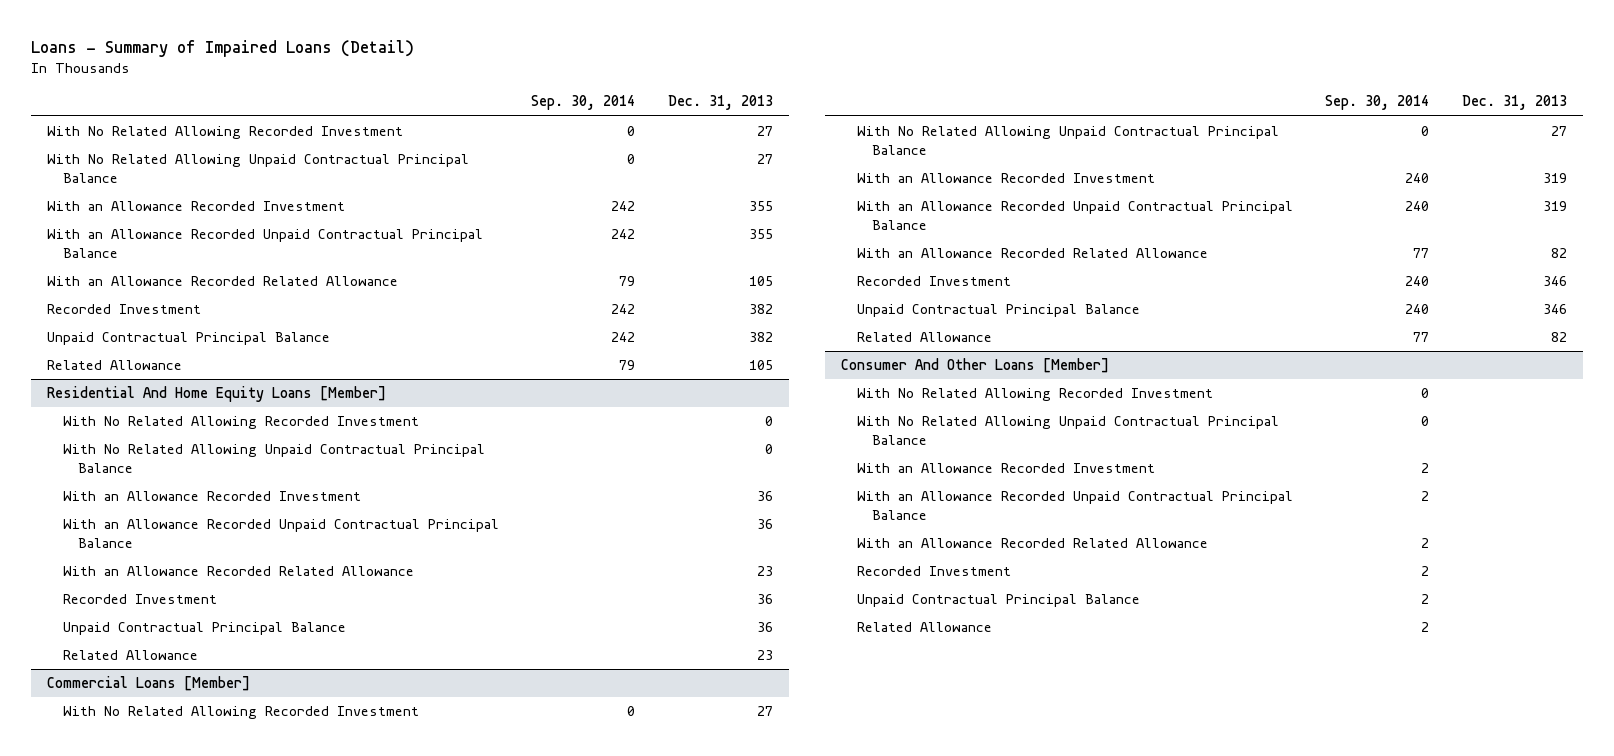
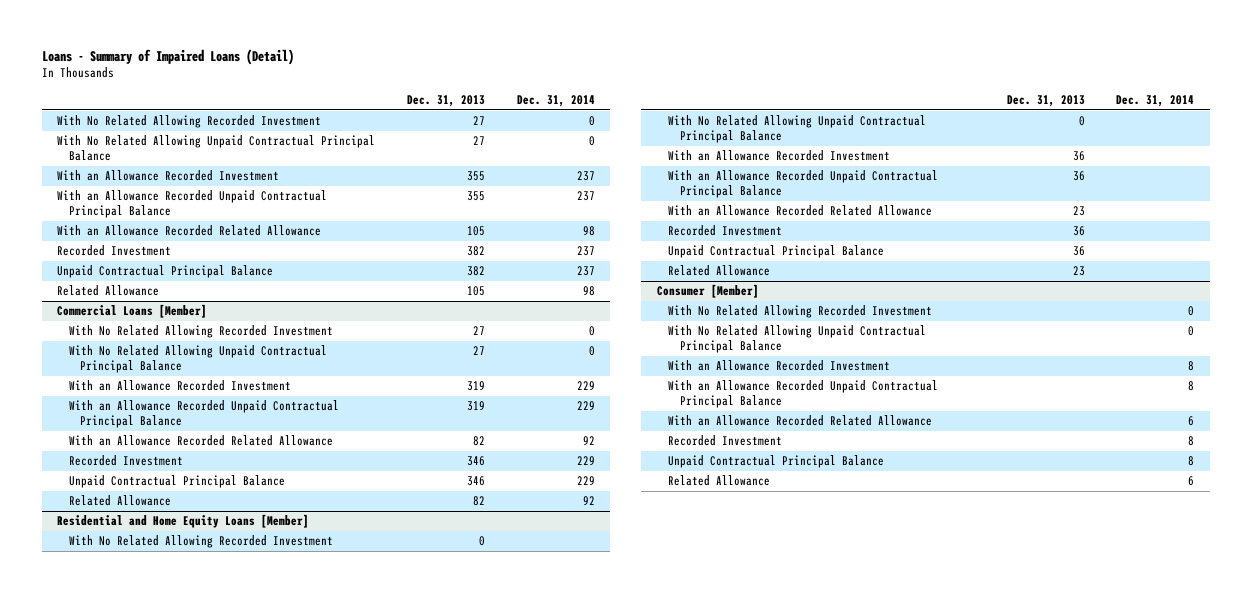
[531,95,636,111] Sep. 30, 2014 -> none
none -> [516,95,595,108] Dec. 31, 2014
[47,386,387,403] Residential And Home Equity Loans [Member] -> none
[62,416,419,430] With No Related Allowing Recorded Investment -> none
[62,444,485,473] With No Related Allowing Unpaid Contractual Principal Balance -> none
[62,491,361,502] With an Allowance Recorded Investment -> none
[62,519,499,548] With an Allowance Recorded Unpaid Contractual Principal Balance -> none
[62,566,414,577] With an Allowance Recorded Related Allowance -> none
[62,594,217,605] Recorded Investment -> none
[62,622,346,636] Unpaid Contractual Principal Balance -> none
[62,650,198,661] Related Allowance -> none
[841,358,1110,374] Consumer And Other Loans [Member] -> none
none -> [57,514,310,529] Residential and Home Equity Loans [Member]
none -> [68,535,333,549] With No Related Allowing Recorded Investment
none -> [668,115,927,143] With No Related Allowing Unpaid Contractual Principal Balance
none -> [668,150,891,162] With an Allowance Recorded Investment
none -> [668,170,939,198] With an Allowance Recorded Unpaid Contractual Principal Balance
none -> [668,205,933,217] With an Allowance Recorded Related Allowance
none -> [668,225,783,237] Recorded Investment
none -> [668,245,885,259] Unpaid Contractual Principal Balance
none -> [668,265,771,277] Related Allowance
none -> [657,284,760,299] Consumer [Member]

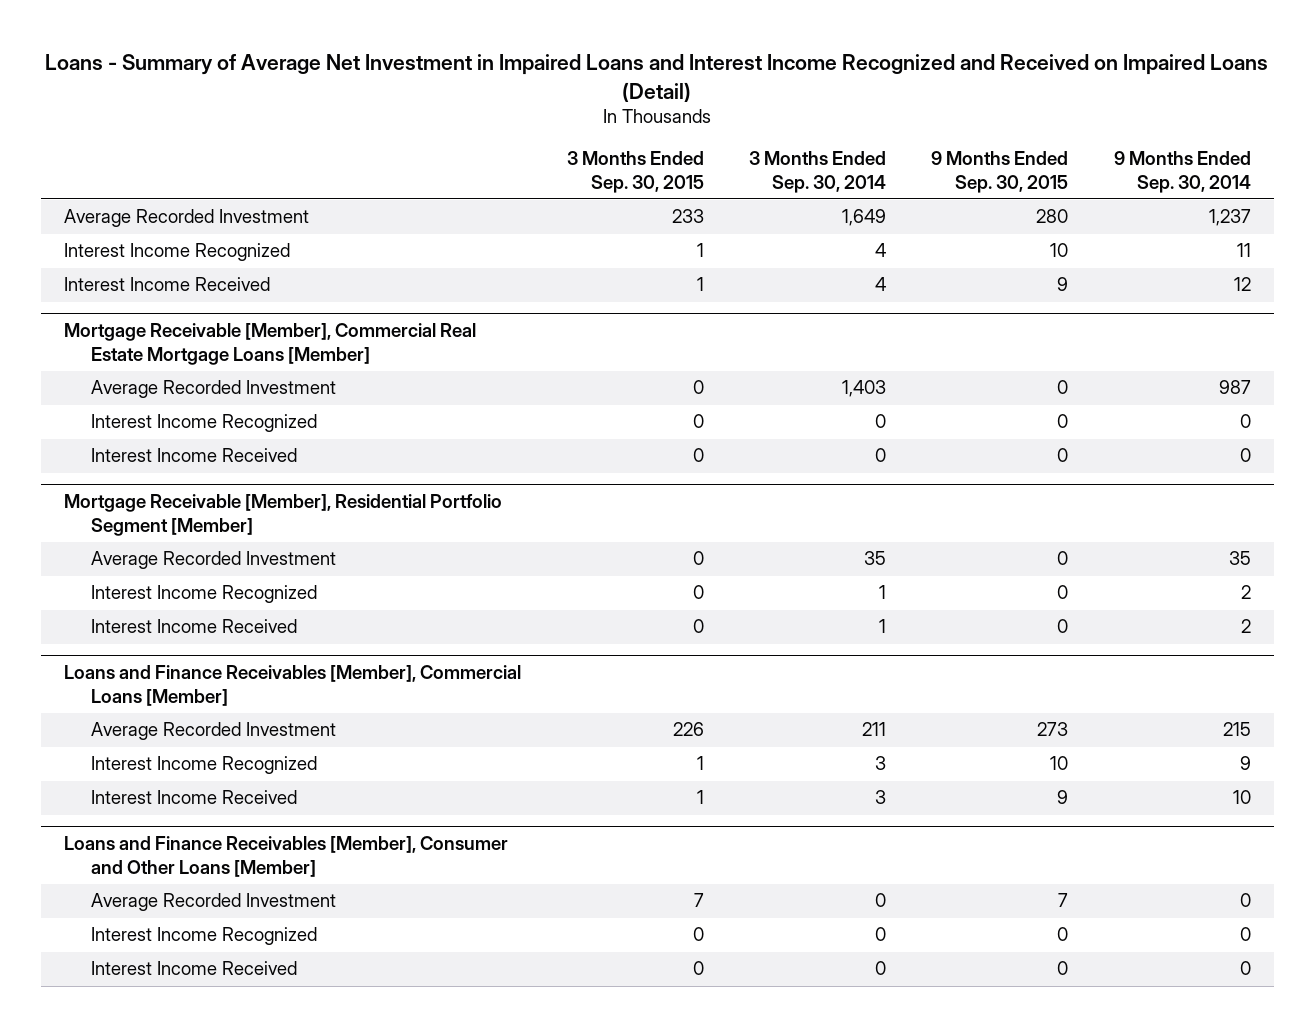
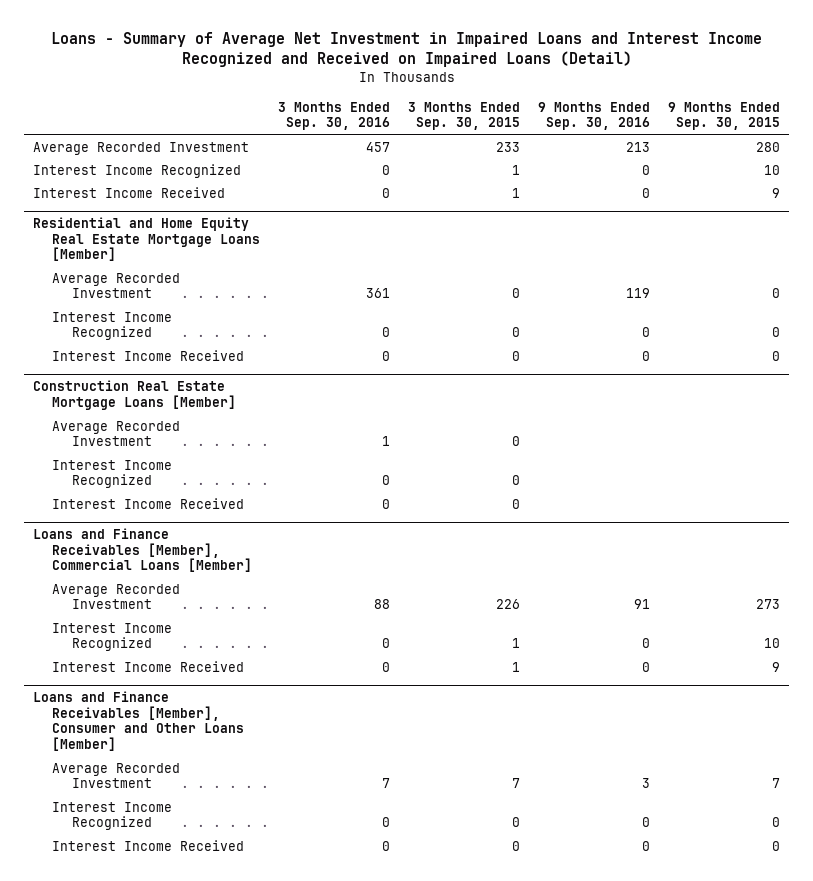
[748,151,886,193] 3 Months Ended Sep. 30, 2014 -> none
[1113,151,1251,193] 9 Months Ended Sep. 30, 2014 -> none
none -> [278,101,391,131] 3 Months Ended Sep. 30, 2016
none -> [538,101,651,131] 9 Months Ended Sep. 30, 2016
[64,323,477,365] Mortgage Receivable [Member], Commercial Real Estate Mortgage Loans [Member] -> none
[91,380,337,399] Average Recorded Investment -> none
[91,414,318,433] Interest Income Recognized -> none
[91,448,298,463] Interest Income Received -> none
[64,494,503,536] Mortgage Receivable [Member], Residential Portfolio Segment [Member] -> none
none -> [32,217,261,262] Residential and Home Equity Real Estate Mortgage Loans [Member]
none -> [32,380,237,410] Construction Real Estate Mortgage Loans [Member]
none -> [52,420,181,446] Average Recorded Investment
none -> [52,459,173,488] Interest Income Recognized
none -> [52,497,245,509] Interest Income Received

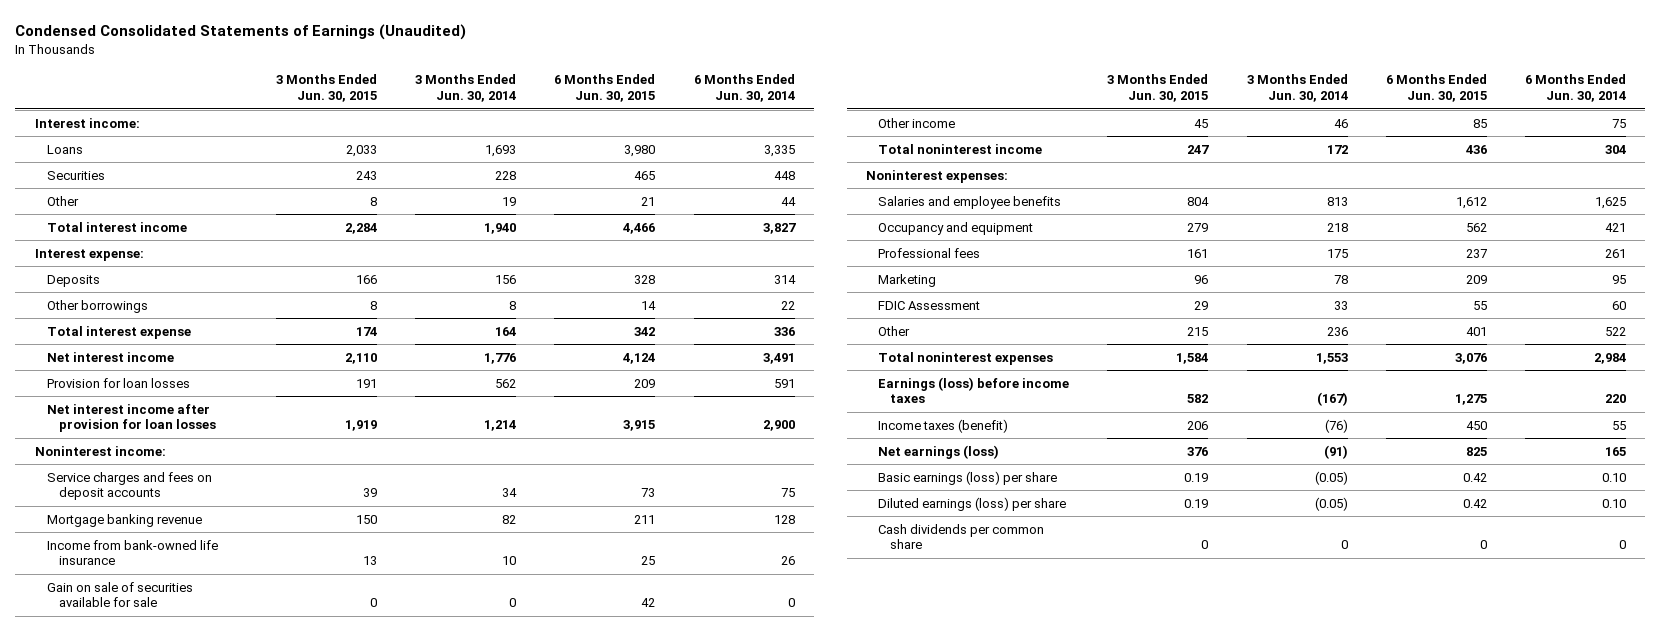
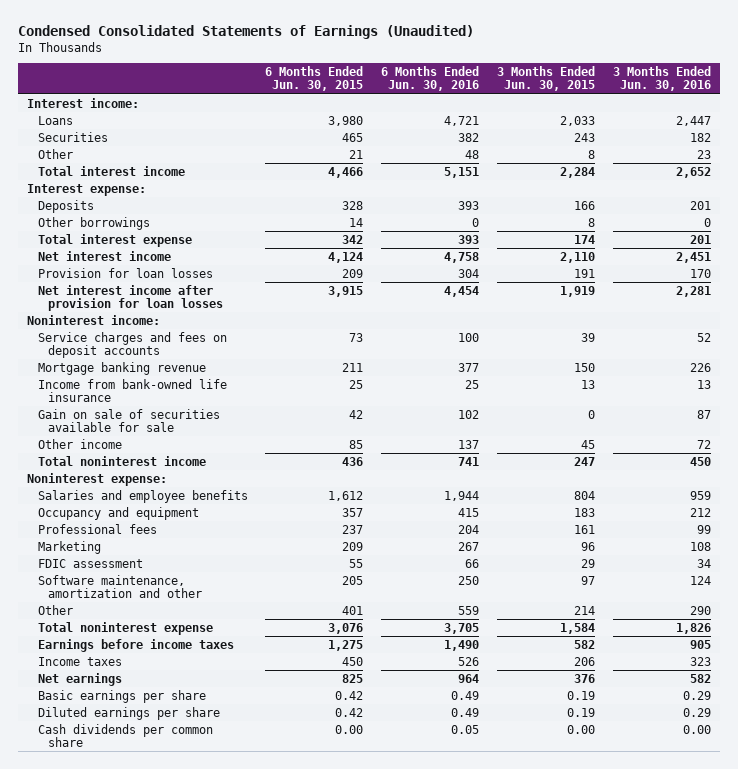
[415,74,517,103] 3 Months Ended Jun. 30, 2014 -> none
[693,74,795,103] 6 Months Ended Jun. 30, 2014 -> none
none -> [381,66,480,92] 6 Months Ended Jun. 30, 2016
none -> [612,66,711,92] 3 Months Ended Jun. 30, 2016
[866,169,1009,183] Noninterest expenses: -> [27,472,168,486] Noninterest expense:
[1187,222,1209,232] 279 -> [573,507,595,517] 183
[1465,222,1487,232] 562 -> [342,507,364,517] 357
[878,300,981,310] FDIC Assessment -> [37,558,143,568] FDIC assessment
none -> [37,574,202,599] Software maintenance, amortization and other
[1187,326,1209,336] 215 -> [573,605,595,615] 214
[878,351,1054,365] Total noninterest expenses -> [37,621,213,635] Total noninterest expense
[878,376,1070,404] Earnings (loss) before income taxes -> [37,638,234,652] Earnings before income taxes
[878,418,1009,433] Income taxes (benefit) -> [37,656,122,666] Income taxes
[878,444,1000,459] Net earnings (loss) -> [37,672,122,686] Net earnings
[878,470,1058,485] Basic earnings (loss) per share -> [37,689,206,703] Basic earnings per share
[878,496,1067,511] Diluted earnings (loss) per share -> [37,706,220,720] Diluted earnings per share
[1201,540,1209,550] 0 -> [566,724,595,734] 0.00
[1479,540,1487,550] 0 -> [335,724,364,734] 0.00

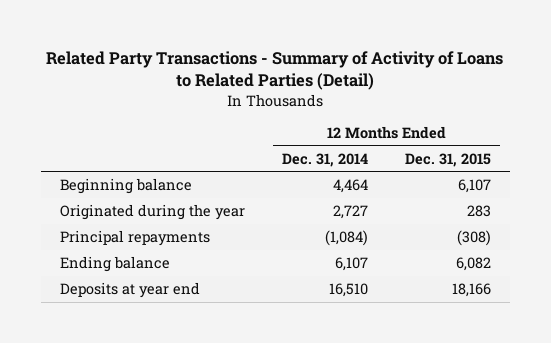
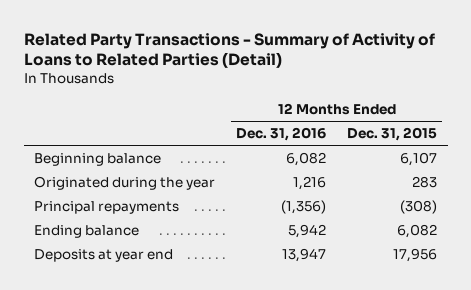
[281,152,368,167] Dec. 31, 2014 -> none
none -> [236,126,327,141] Dec. 31, 2016
[452,283,492,298] 18,166 -> [393,247,438,262] 17,956

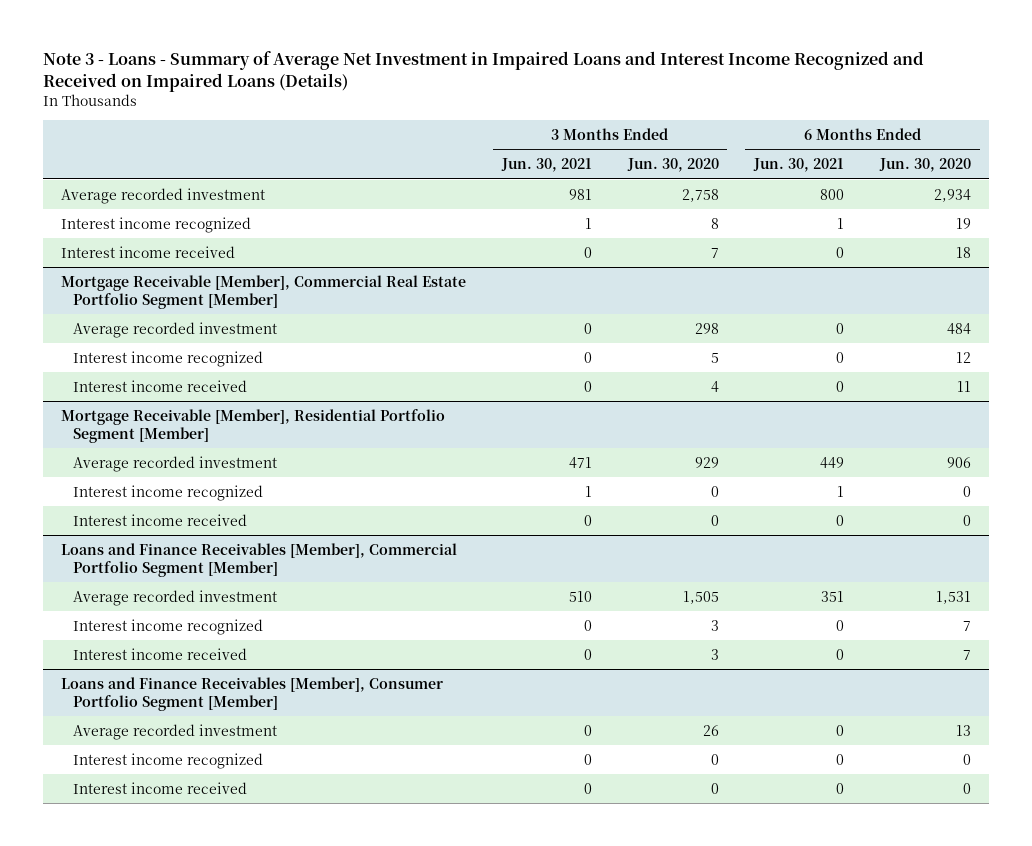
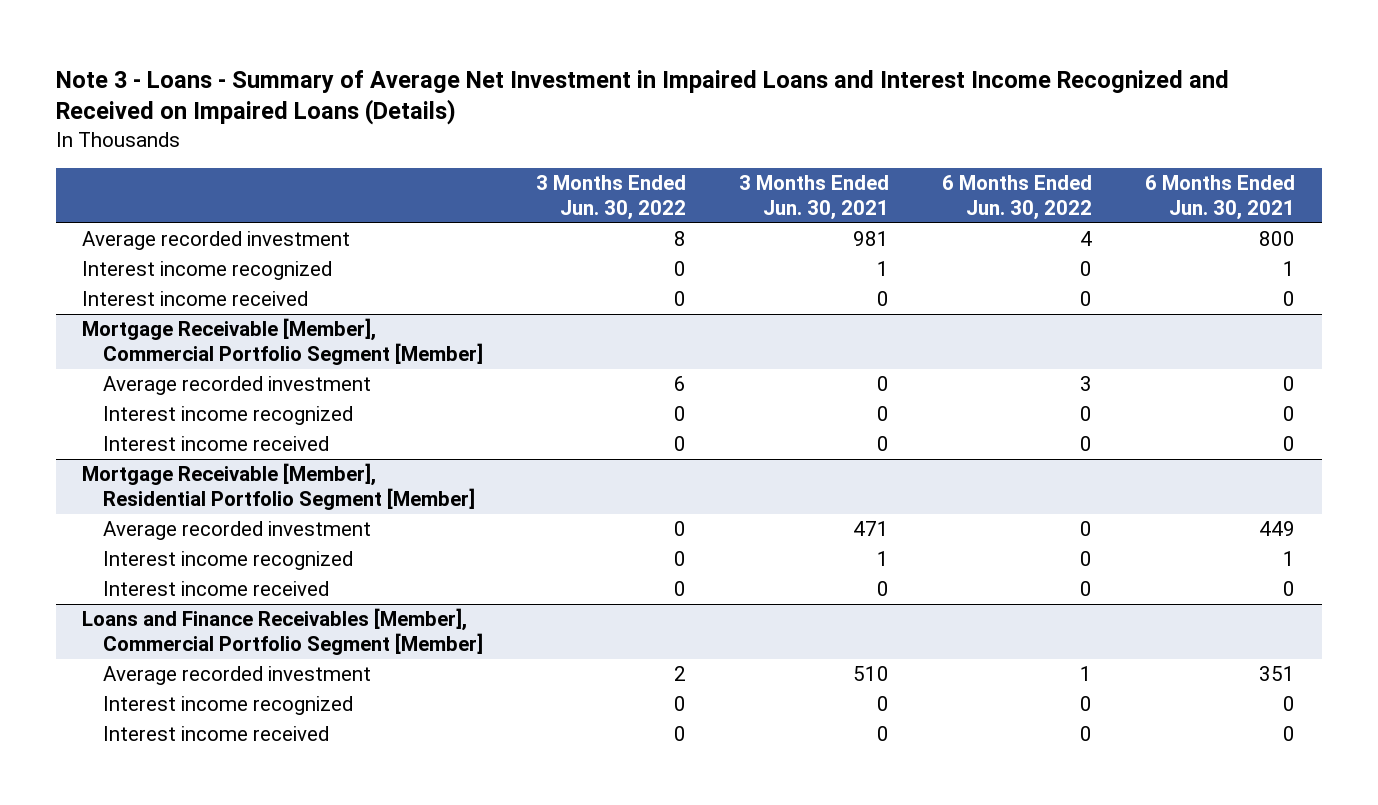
[626,158,719,173] Jun. 30, 2020 -> none
[878,158,971,173] Jun. 30, 2020 -> none
none -> [536,175,687,220] 3 Months Ended Jun. 30, 2022
none -> [942,175,1093,220] 6 Months Ended Jun. 30, 2022
[61,274,467,309] Mortgage Receivable [Member], Commercial Real Estate Portfolio Segment [Member] -> [82,318,483,366] Mortgage Receivable [Member], Commercial Portfolio Segment [Member]
[61,676,444,711] Loans and Finance Receivables [Member], Consumer Portfolio Segment [Member] -> none
[72,723,277,740] Average recorded investment -> none
[72,752,263,769] Interest income recognized -> none
[72,781,247,794] Interest income received -> none

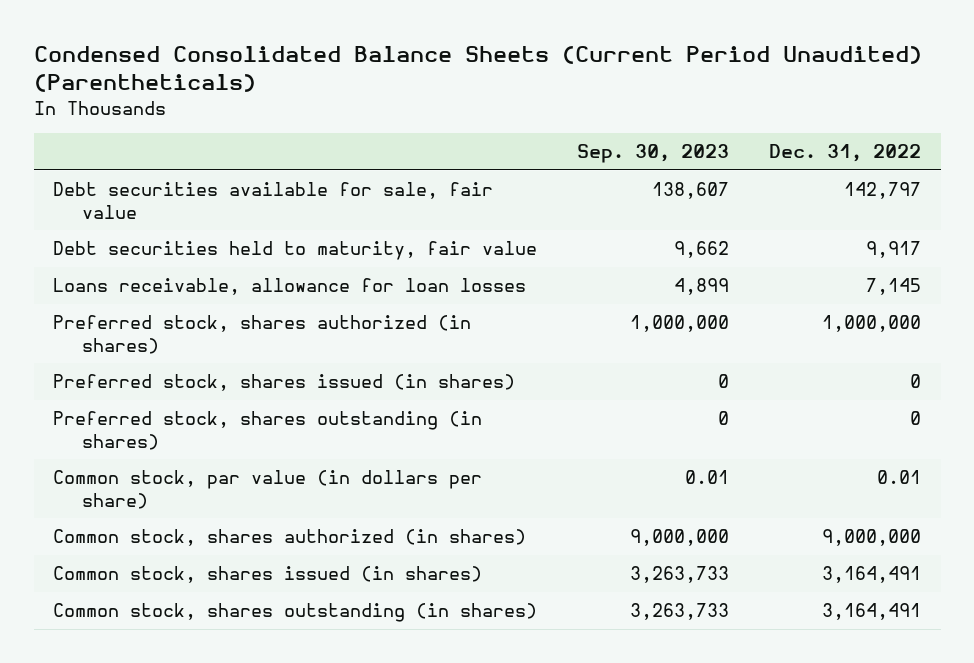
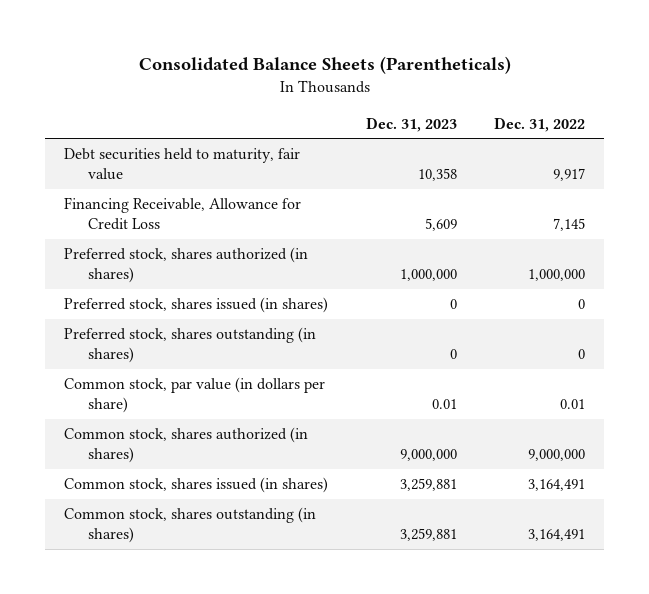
[33,45,922,93] Condensed Consolidated Balance Sheets (Current Period Unaudited) (Parentheticals) -> [138,56,511,75] Consolidated Balance Sheets (Parentheticals)
[577,144,730,164] Sep. 30, 2023 -> none
none -> [365,116,457,132] Dec. 31, 2023
[53,182,494,220] Debt securities available for sale, fair value -> none
[53,278,527,296] Loans receivable, allowance for loan losses -> [63,197,301,231] Financing Receivable, Allowance for Credit Loss

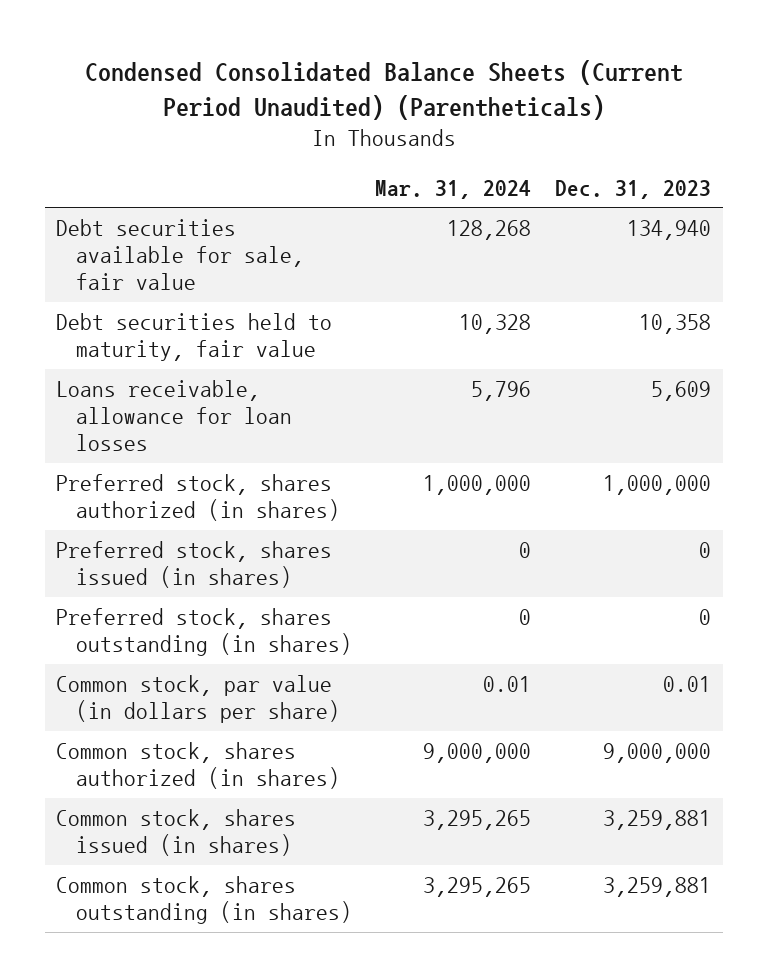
[138,56,511,75] Consolidated Balance Sheets (Parentheticals) -> [84,59,683,120] Condensed Consolidated Balance Sheets (Current Period Unaudited) (Parentheticals)
[494,116,586,132] Dec. 31, 2022 -> none
none -> [375,179,532,199] Mar. 31, 2024
none -> [56,218,304,290] Debt securities available for sale, fair value
[63,197,301,231] Financing Receivable, Allowance for Credit Loss -> [56,379,292,451] Loans receivable, allowance for loan losses

